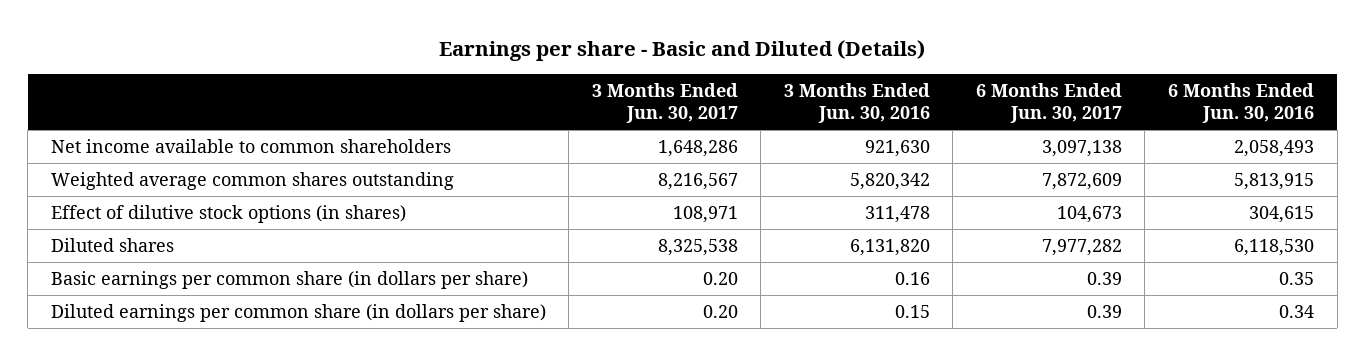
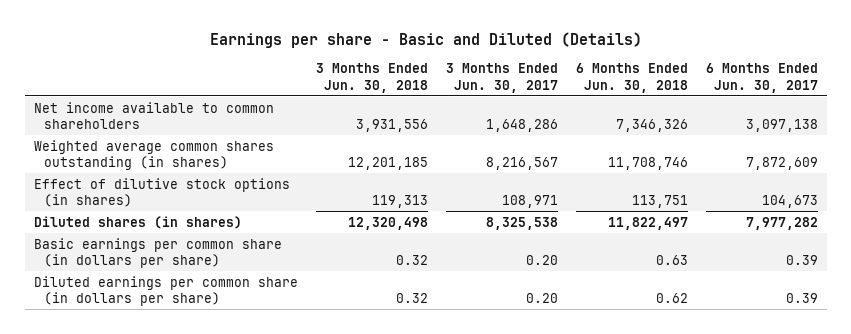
[783,82,930,124] 3 Months Ended Jun. 30, 2016 -> none
[1168,82,1315,124] 6 Months Ended Jun. 30, 2016 -> none
none -> [315,63,428,93] 3 Months Ended Jun. 30, 2018
none -> [575,63,688,93] 6 Months Ended Jun. 30, 2018
[50,172,454,191] Weighted average common shares outstanding -> [33,139,274,170] Weighted average common shares outstanding (in shares)
[50,238,174,253] Diluted shares -> [33,215,242,229] Diluted shares (in shares)

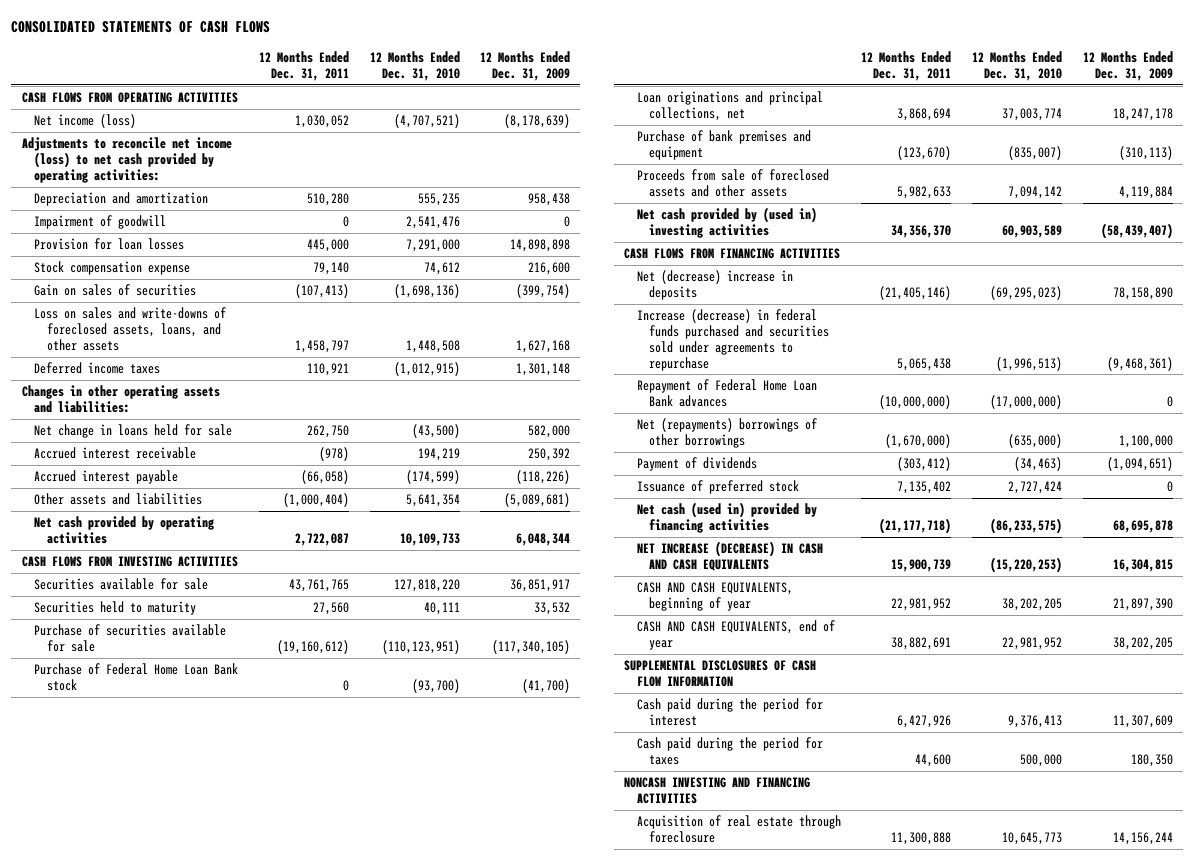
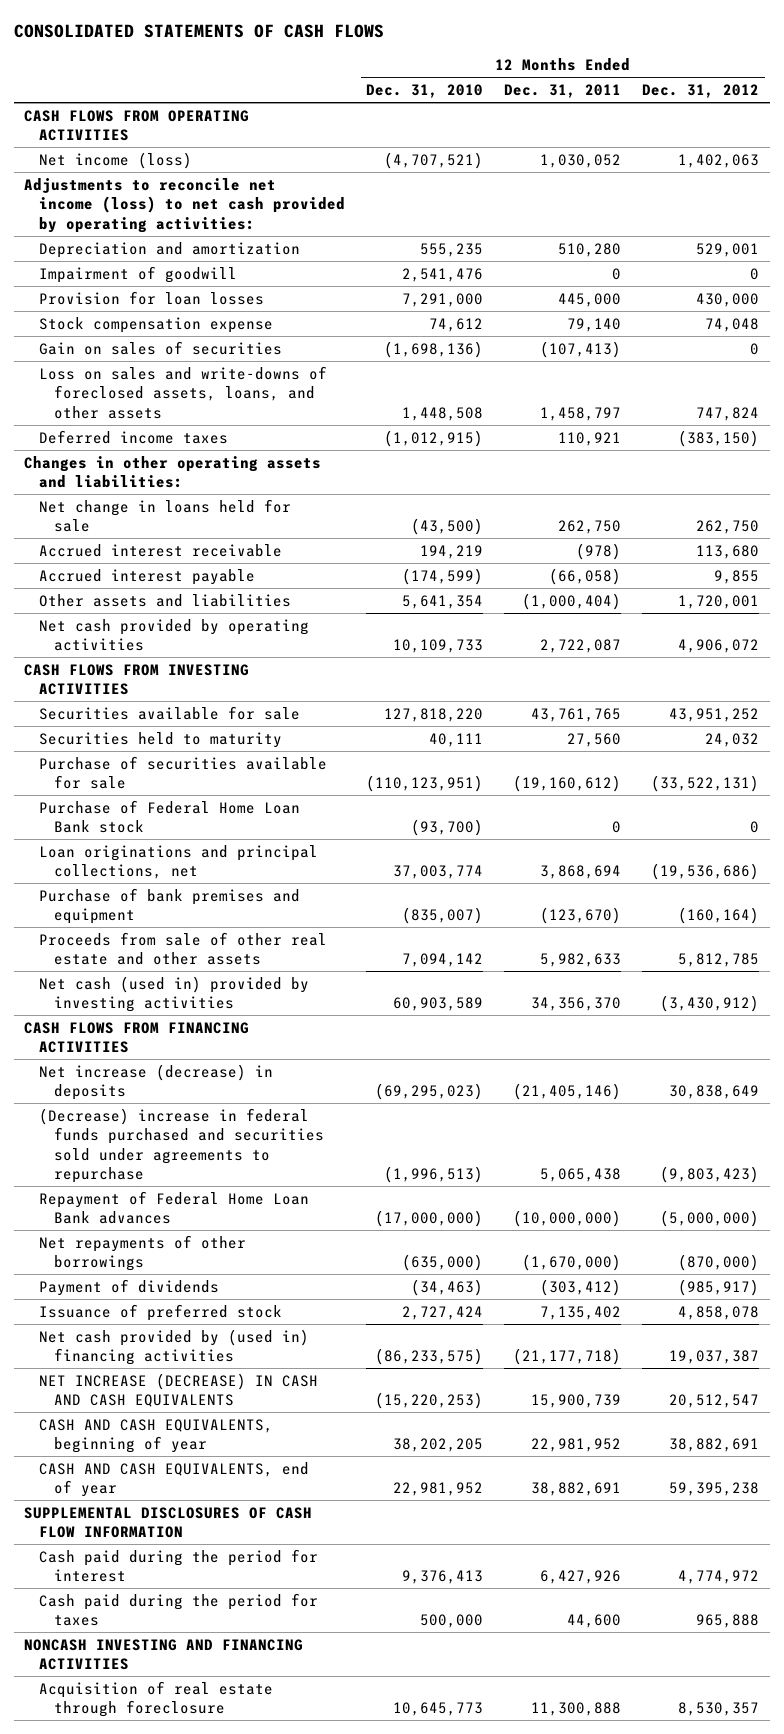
[480,50,571,81] 12 Months Ended Dec. 31, 2009 -> none
none -> [642,84,760,99] Dec. 31, 2012
[636,169,829,198] Proceeds from sale of foreclosed assets and other assets -> [39,931,328,966] Proceeds from sale of other real estate and other assets
[636,207,817,239] Net cash provided by (used in) investing activities -> [39,975,310,1013] Net cash (used in) provided by investing activities
[636,270,793,301] Net (decrease) increase in deposits -> [39,1063,274,1101] Net increase (decrease) in deposits
[636,309,830,371] Increase (decrease) in federal funds purchased and securities sold under agreements to repurchase -> [39,1107,325,1184] (Decrease) increase in federal funds purchased and securities sold under agreements to repurchase
[636,418,817,449] Net (repayments) borrowings of other borrowings -> [39,1234,247,1272] Net repayments of other borrowings
[636,502,817,534] Net cash (used in) provided by financing activities -> [39,1328,310,1366] Net cash provided by (used in) financing activities

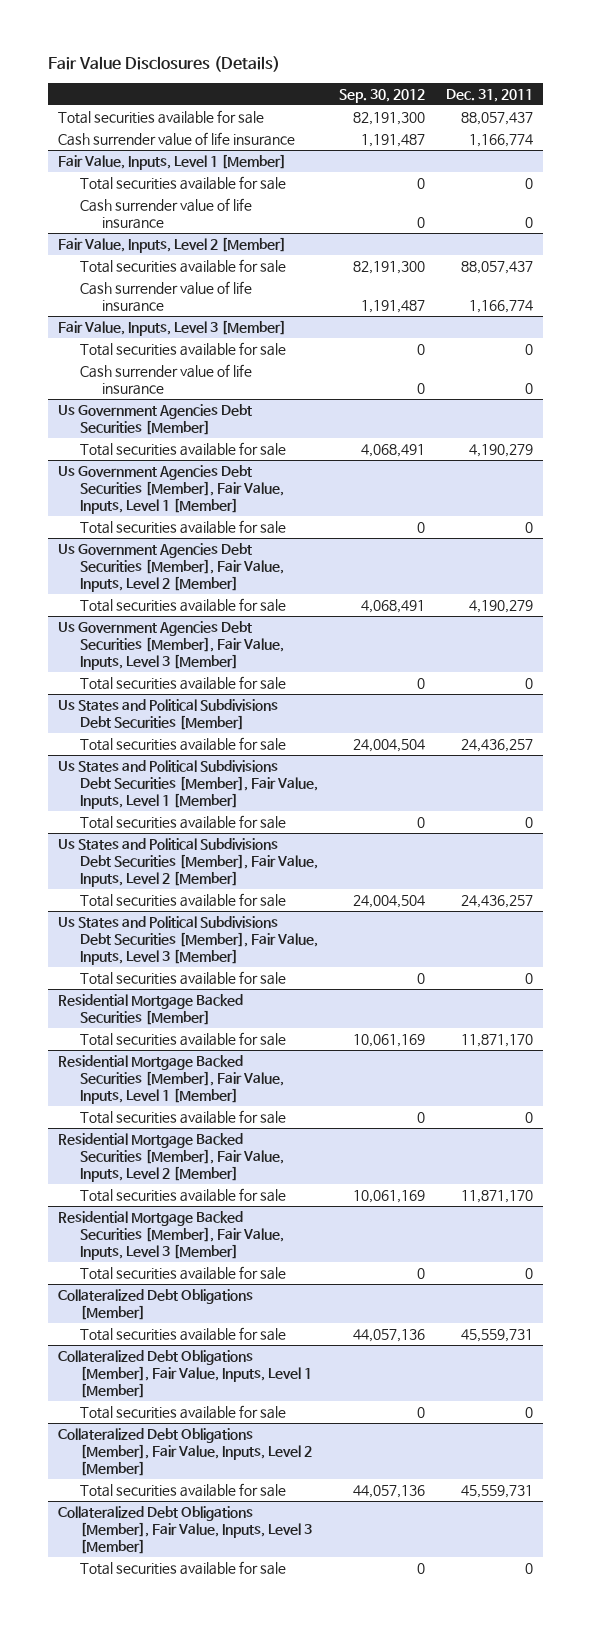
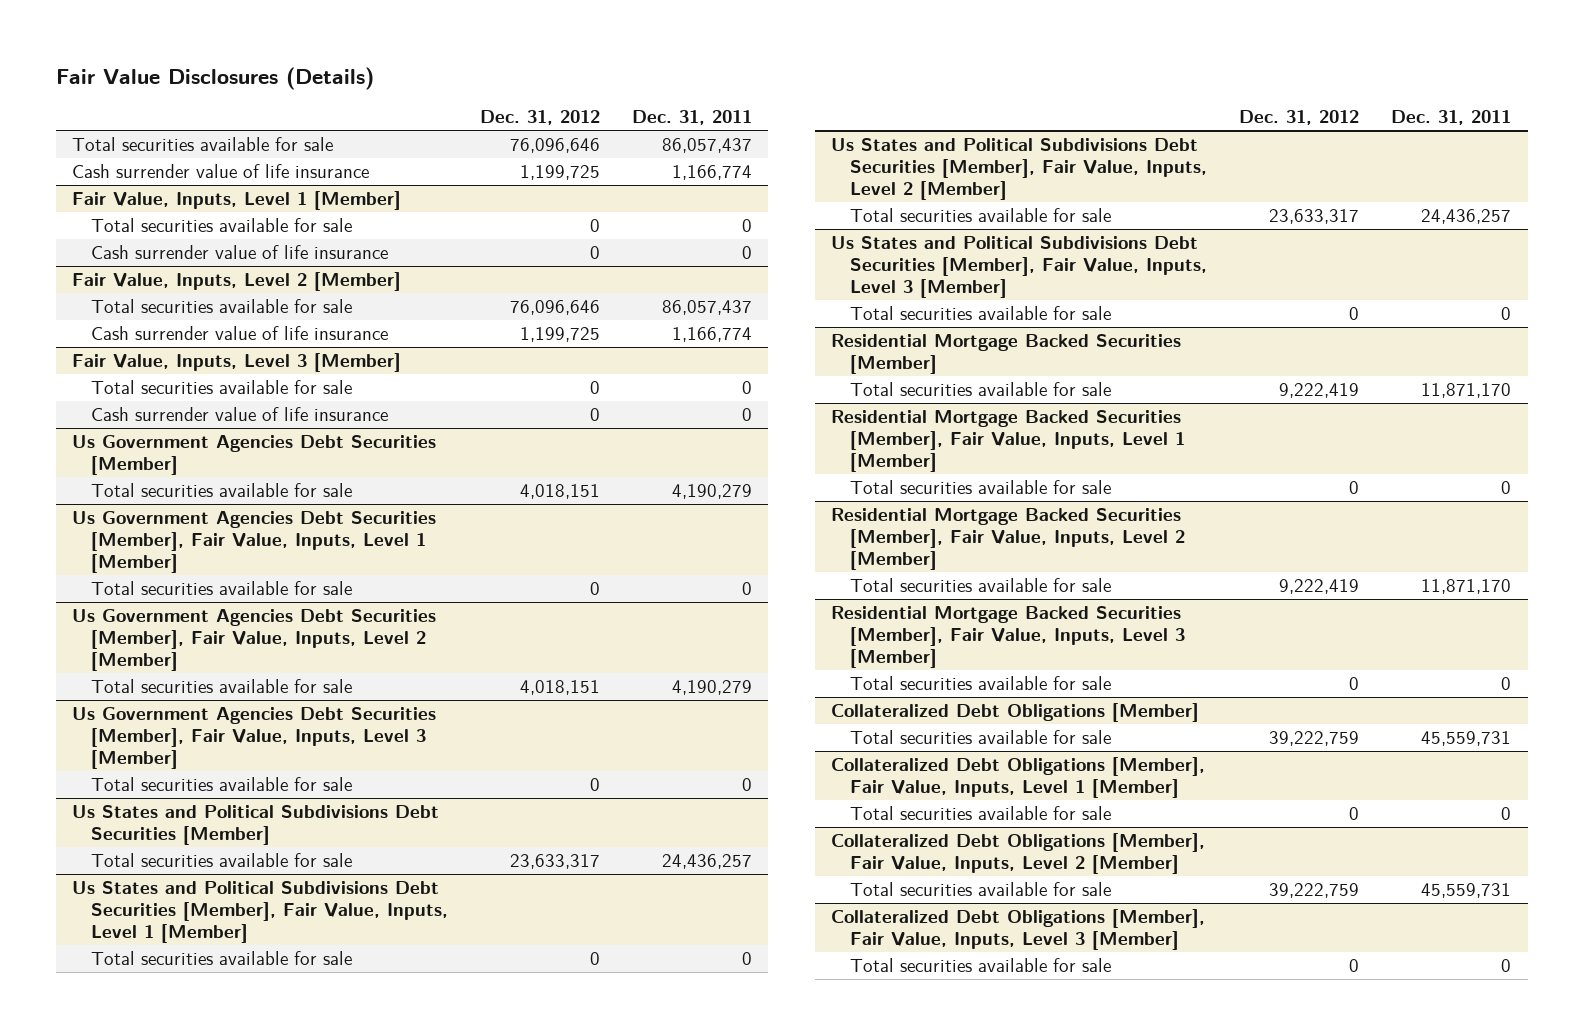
[339,88,426,103] Sep. 30, 2012 -> none
none -> [480,110,601,126] Dec. 31, 2012
[461,111,534,125] 88,057,437 -> [662,138,753,154] 86,057,437
[461,260,534,274] 88,057,437 -> [662,300,753,316] 86,057,437

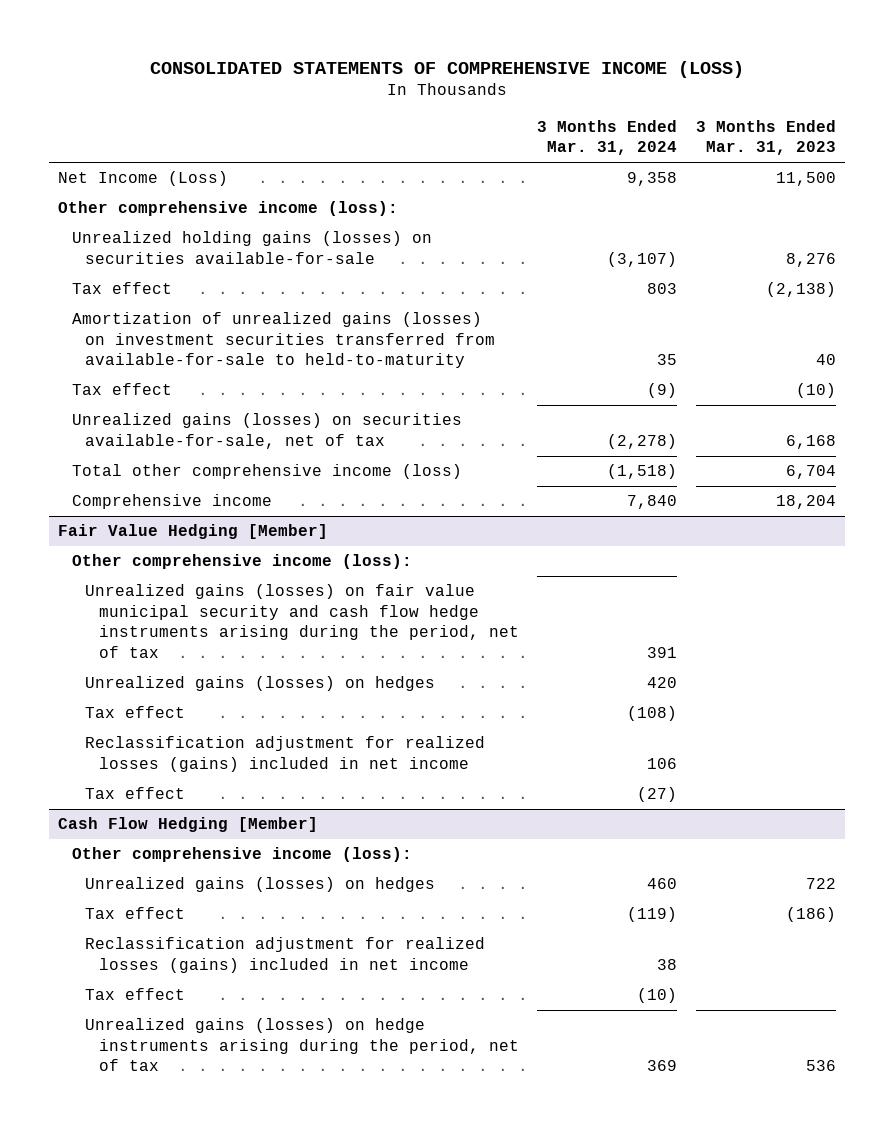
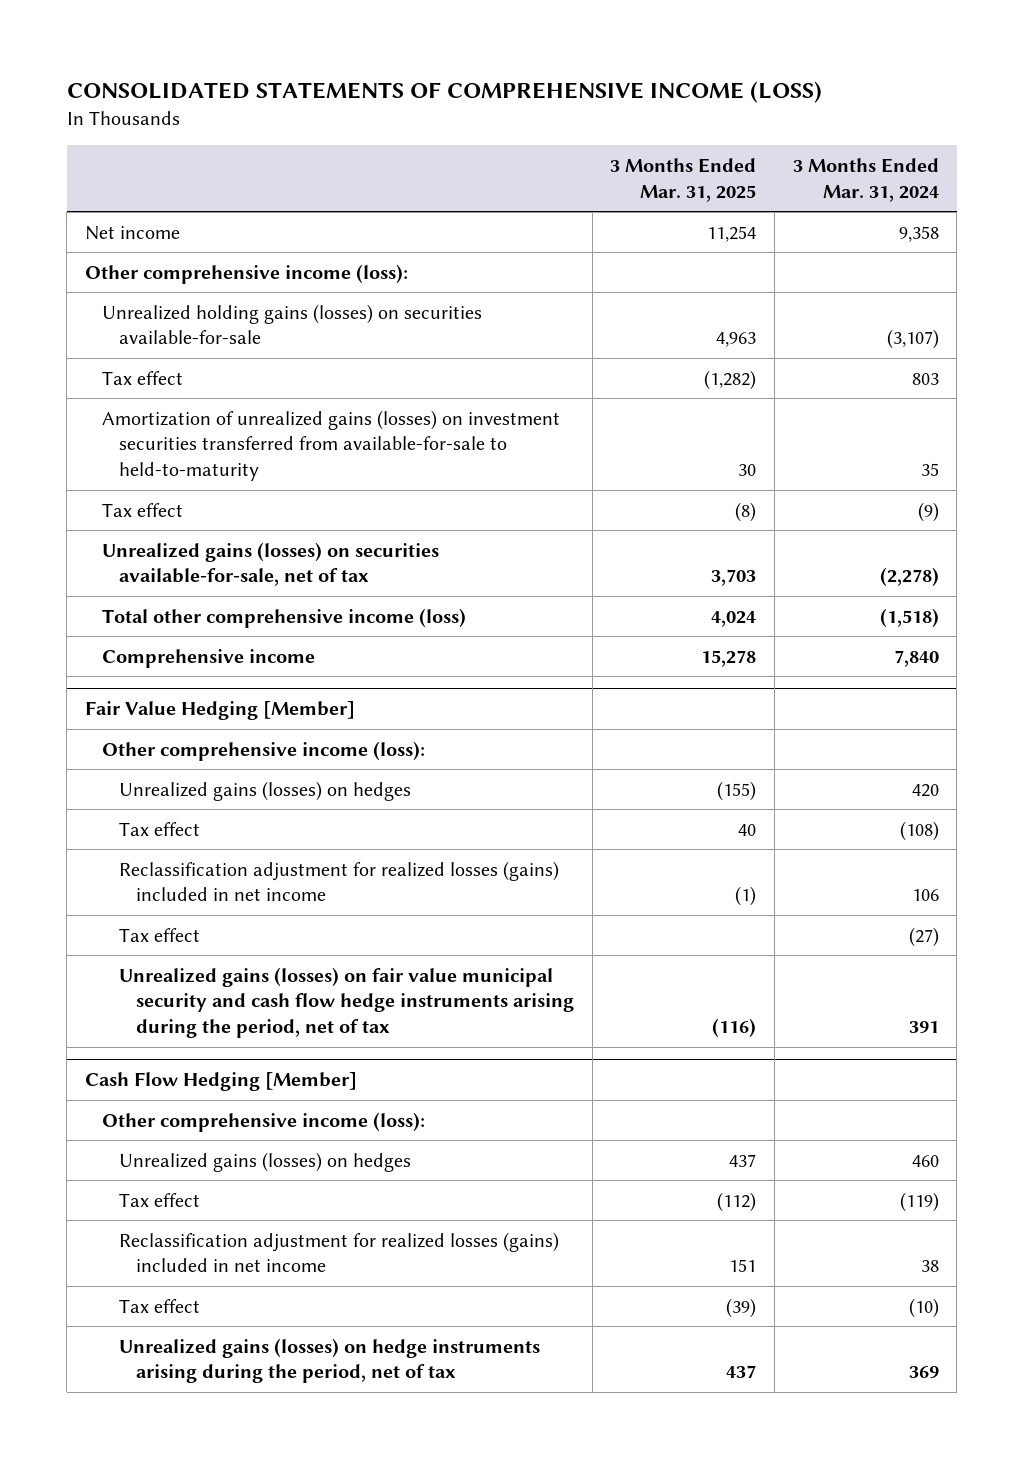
[695,119,836,156] 3 Months Ended Mar. 31, 2023 -> none
none -> [610,157,757,202] 3 Months Ended Mar. 31, 2025
[58,171,229,187] Net Income (Loss) -> [84,225,180,240] Net income
[85,584,519,658] Unrealized gains (losses) on fair value municipal security and cash flow hedge instruments arising during the period, net of tax -> [119,966,575,1039] Unrealized gains (losses) on fair value municipal security and cash flow hedge instruments arising during the period, net of tax

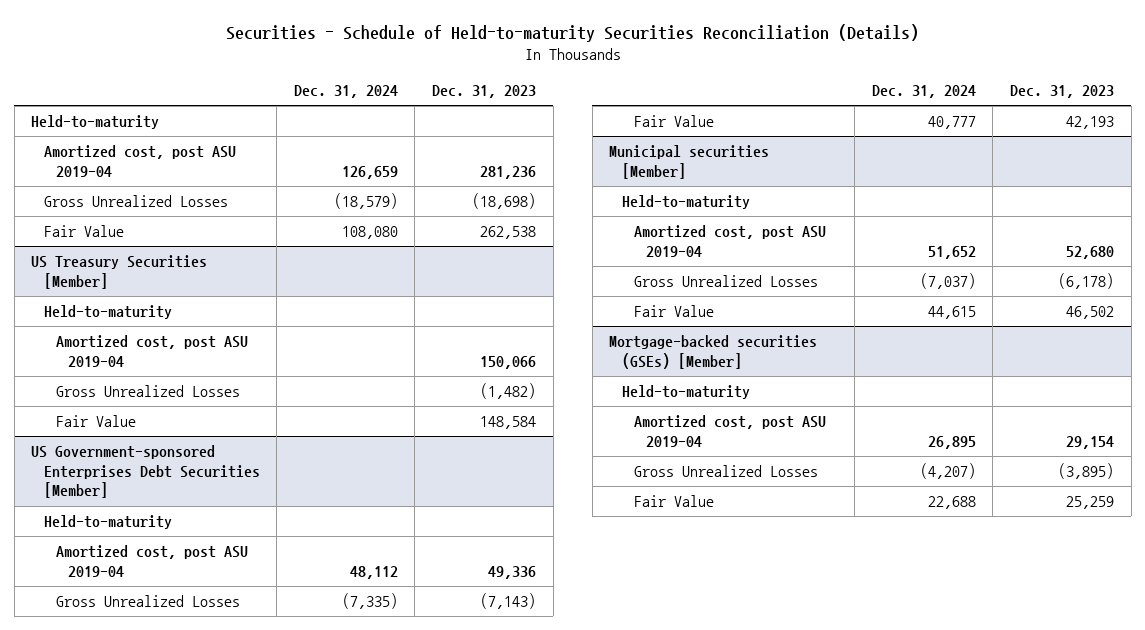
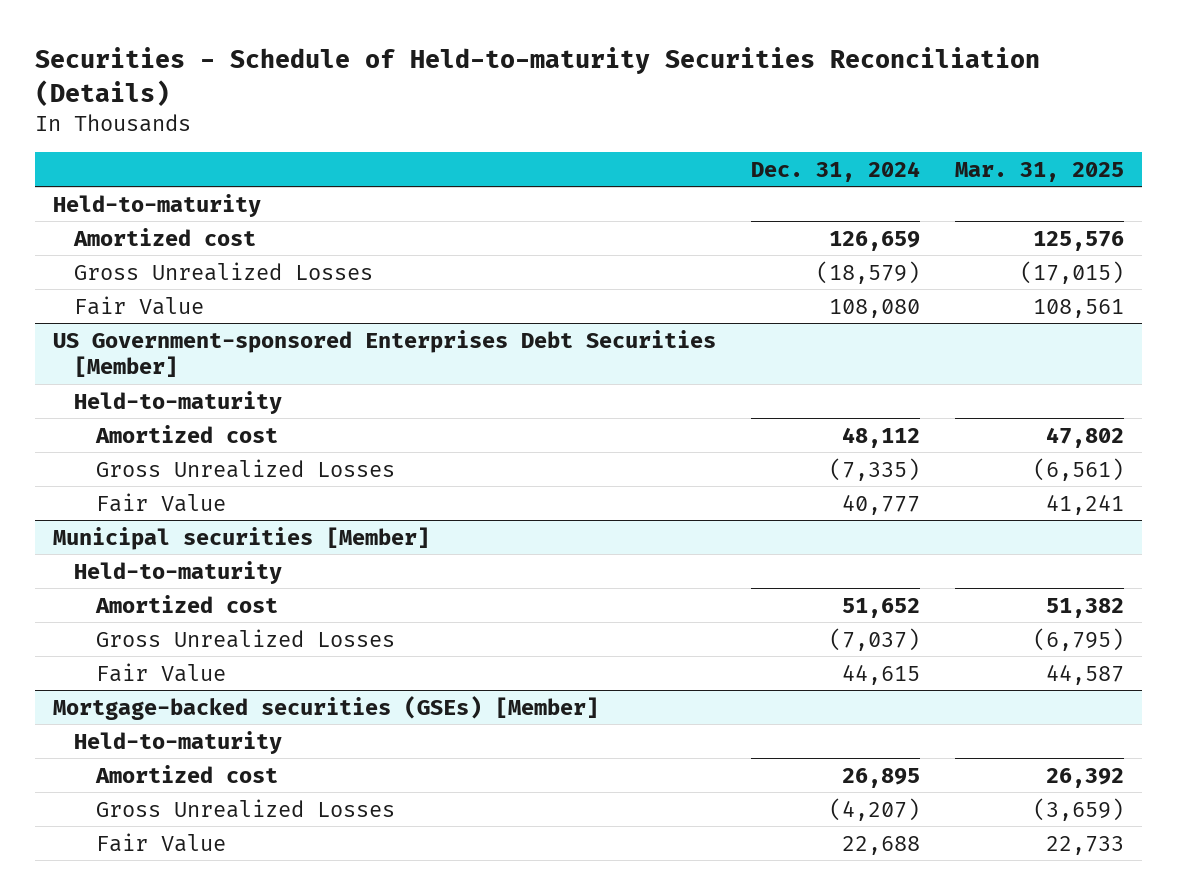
[431,85,536,99] Dec. 31, 2023 -> none
none -> [954,161,1124,182] Mar. 31, 2025
[43,145,236,177] Amortized cost, post ASU 2019-04 -> [73,227,257,246] Amortized cost
[31,255,208,289] US Treasury Securities [Member] -> none
[43,305,172,320] Held-to-maturity -> none
[55,335,248,367] Amortized cost, post ASU 2019-04 -> none
[55,385,240,398] Gross Unrealized Losses -> none
[55,415,136,428] Fair Value -> none
[55,545,248,577] Amortized cost, post ASU 2019-04 -> [95,424,279,443] Amortized cost
[633,225,826,257] Amortized cost, post ASU 2019-04 -> [95,594,279,613] Amortized cost
[633,415,826,447] Amortized cost, post ASU 2019-04 -> [95,764,279,783] Amortized cost

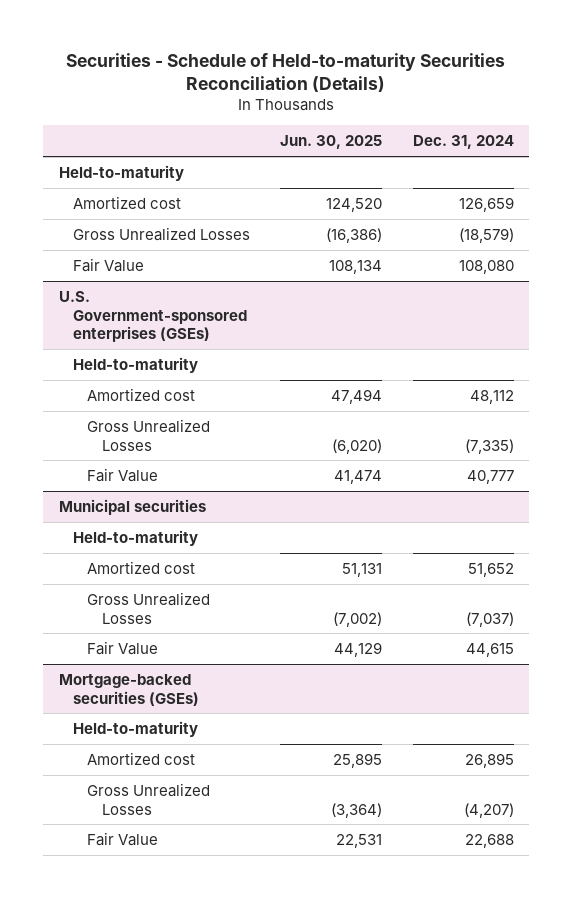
[954,161,1124,182] Mar. 31, 2025 -> none
none -> [280,135,383,150] Jun. 30, 2025
[52,329,716,378] US Government-sponsored Enterprises Debt Securities [Member] -> [58,290,247,343] U.S. Government-sponsored enterprises (GSEs)
[52,526,430,550] Municipal securities [Member] -> [58,498,206,515] Municipal securities
[52,695,599,720] Mortgage-backed securities (GSEs) [Member] -> [58,673,199,706] Mortgage-backed securities (GSEs)

